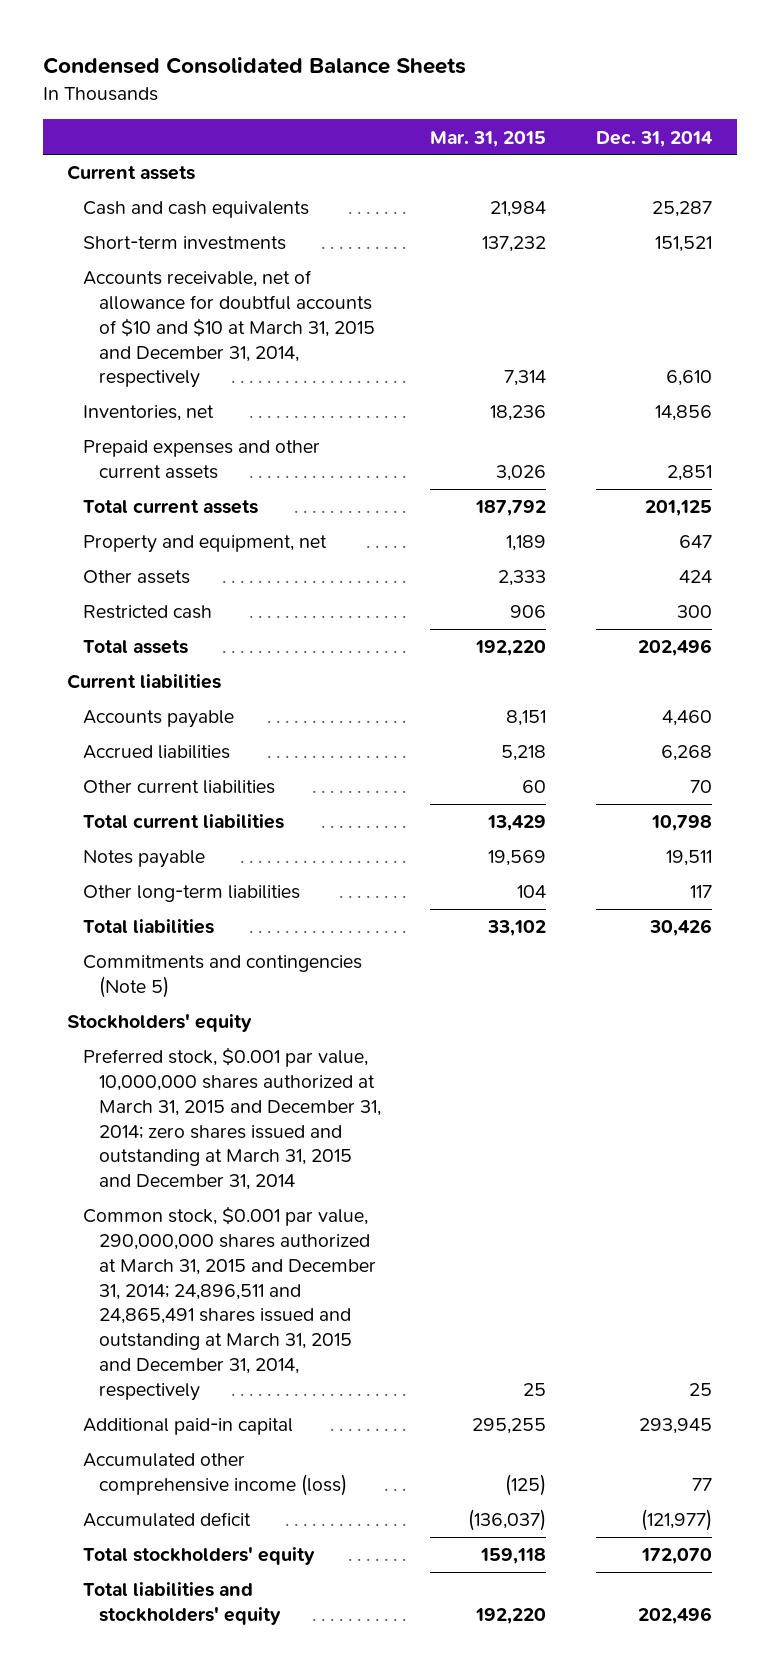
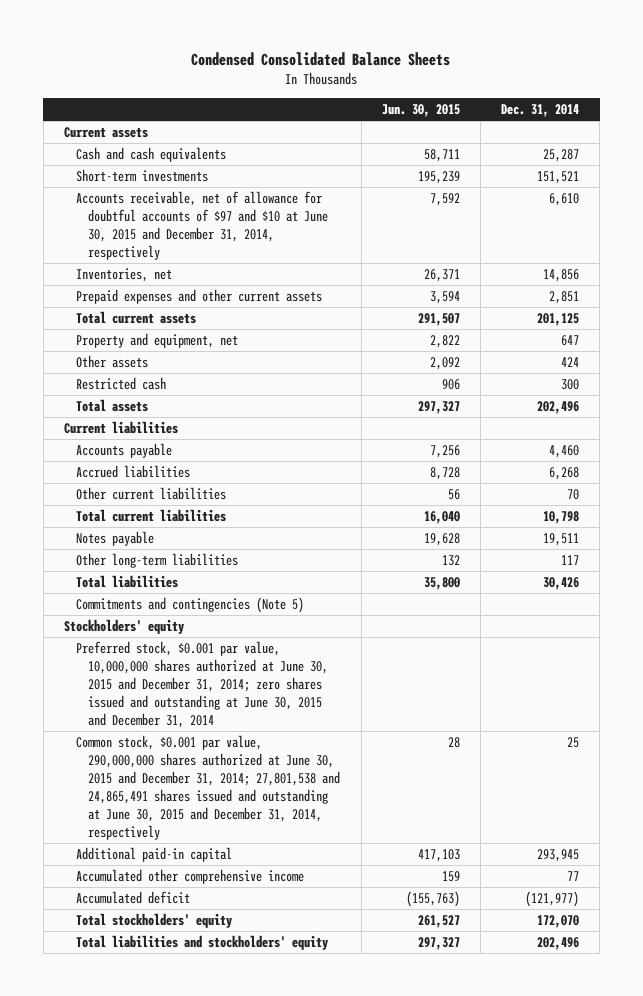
[430,130,547,147] Mar. 31, 2015 -> none
none -> [381,104,460,118] Jun. 30, 2015
[83,270,375,389] Accounts receivable, net of allowance for doubtful accounts of $10 and $10 at March 31, 2015 and December 31, 2014, respectively -> [76,191,329,261] Accounts receivable, net of allowance for doubtful accounts of $97 and $10 at June 30, 2015 and December 31, 2014, respectively
[83,1047,381,1191] Preferred stock, $0.001 par value, 10,000,000 shares authorized at March 31, 2015 and December 31, 2014; zero shares issued and outstanding at March 31, 2015 and December 31, 2014 -> [76,641,329,729] Preferred stock, $0.001 par value, 10,000,000 shares authorized at June 30, 2015 and December 31, 2014; zero shares issued and outstanding at June 30, 2015 and December 31, 2014
[83,1206,376,1401] Common stock, $0.001 par value, 290,000,000 shares authorized at March 31, 2015 and December 31, 2014; 24,896,511 and 24,865,491 shares issued and outstanding at March 31, 2015 and December 31, 2014, respectively -> [76,735,341,841] Common stock, $0.001 par value, 290,000,000 shares authorized at June 30, 2015 and December 31, 2014; 27,801,538 and 24,865,491 shares issued and outstanding at June 30, 2015 and December 31, 2014, respectively
[83,1453,347,1496] Accumulated other comprehensive income (loss) -> [76,869,305,885] Accumulated other comprehensive income

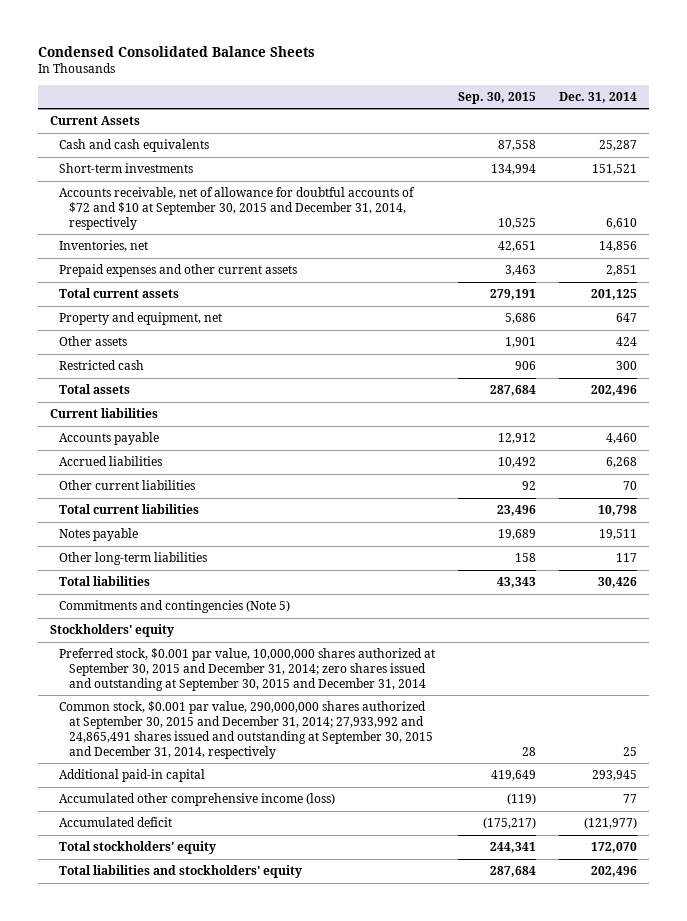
[381,104,460,118] Jun. 30, 2015 -> none
none -> [458,91,537,104] Sep. 30, 2015
[63,127,148,139] Current assets -> [49,116,140,126] Current Assets
[76,191,329,261] Accounts receivable, net of allowance for doubtful accounts of $97 and $10 at June 30, 2015 and December 31, 2014, respectively -> [59,187,416,230] Accounts receivable, net of allowance for doubtful accounts of $72 and $10 at September 30, 2015 and December 31, 2014, respectively
[76,641,329,729] Preferred stock, $0.001 par value, 10,000,000 shares authorized at June 30, 2015 and December 31, 2014; zero shares issued and outstanding at June 30, 2015 and December 31, 2014 -> [59,648,436,691] Preferred stock, $0.001 par value, 10,000,000 shares authorized at September 30, 2015 and December 31, 2014; zero shares issued and outstanding at September 30, 2015 and December 31, 2014
[76,735,341,841] Common stock, $0.001 par value, 290,000,000 shares authorized at June 30, 2015 and December 31, 2014; 27,801,538 and 24,865,491 shares issued and outstanding at June 30, 2015 and December 31, 2014, respectively -> [59,701,433,759] Common stock, $0.001 par value, 290,000,000 shares authorized at September 30, 2015 and December 31, 2014; 27,933,992 and 24,865,491 shares issued and outstanding at September 30, 2015 and December 31, 2014, respectively
[76,869,305,885] Accumulated other comprehensive income -> [59,793,336,807] Accumulated other comprehensive income (loss)

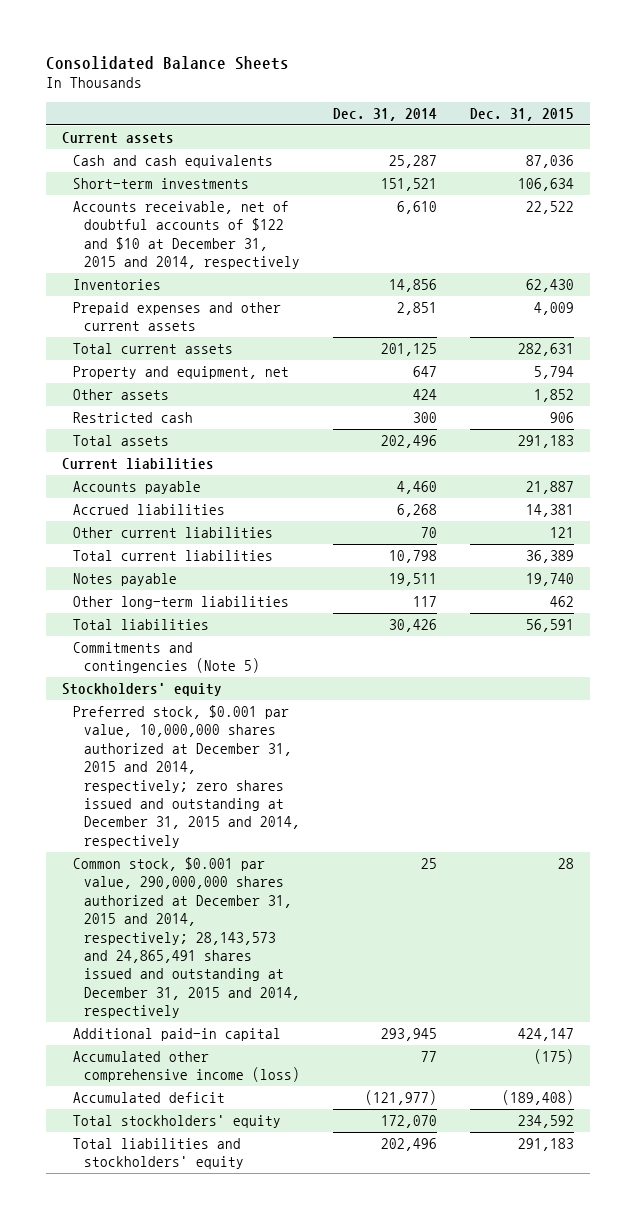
[38,45,316,57] Condensed Consolidated Balance Sheets -> [45,56,289,71] Consolidated Balance Sheets
[458,91,537,104] Sep. 30, 2015 -> none
none -> [469,107,574,121] Dec. 31, 2015
[49,116,140,126] Current Assets -> [62,132,175,145] Current assets
[59,187,416,230] Accounts receivable, net of allowance for doubtful accounts of $72 and $10 at September 30, 2015 and December 31, 2014, respectively -> [73,201,301,270] Accounts receivable, net of doubtful accounts of $122 and $10 at December 31, 2015 and 2014, respectively
[59,240,149,253] Inventories, net -> [73,279,162,291] Inventories
[59,648,436,691] Preferred stock, $0.001 par value, 10,000,000 shares authorized at September 30, 2015 and December 31, 2014; zero shares issued and outstanding at September 30, 2015 and December 31, 2014 -> [73,705,301,848] Preferred stock, $0.001 par value, 10,000,000 shares authorized at December 31, 2015 and 2014, respectively; zero shares issued and outstanding at December 31, 2015 and 2014, respectively
[59,701,433,759] Common stock, $0.001 par value, 290,000,000 shares authorized at September 30, 2015 and December 31, 2014; 27,933,992 and 24,865,491 shares issued and outstanding at September 30, 2015 and December 31, 2014, respectively -> [73,857,301,1019] Common stock, $0.001 par value, 290,000,000 shares authorized at December 31, 2015 and 2014, respectively; 28,143,573 and 24,865,491 shares issued and outstanding at December 31, 2015 and 2014, respectively

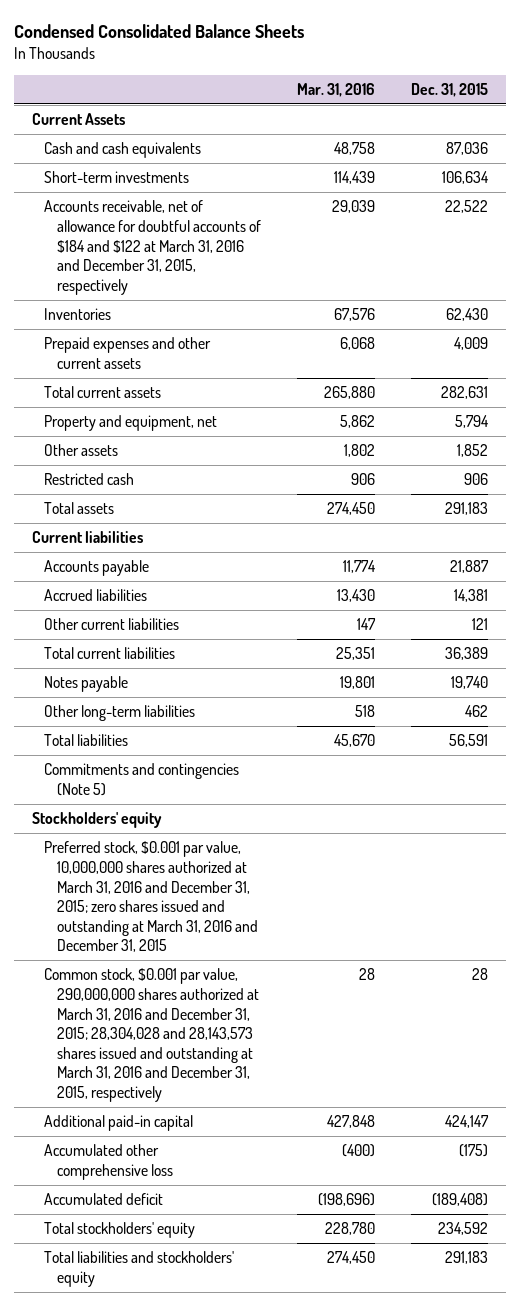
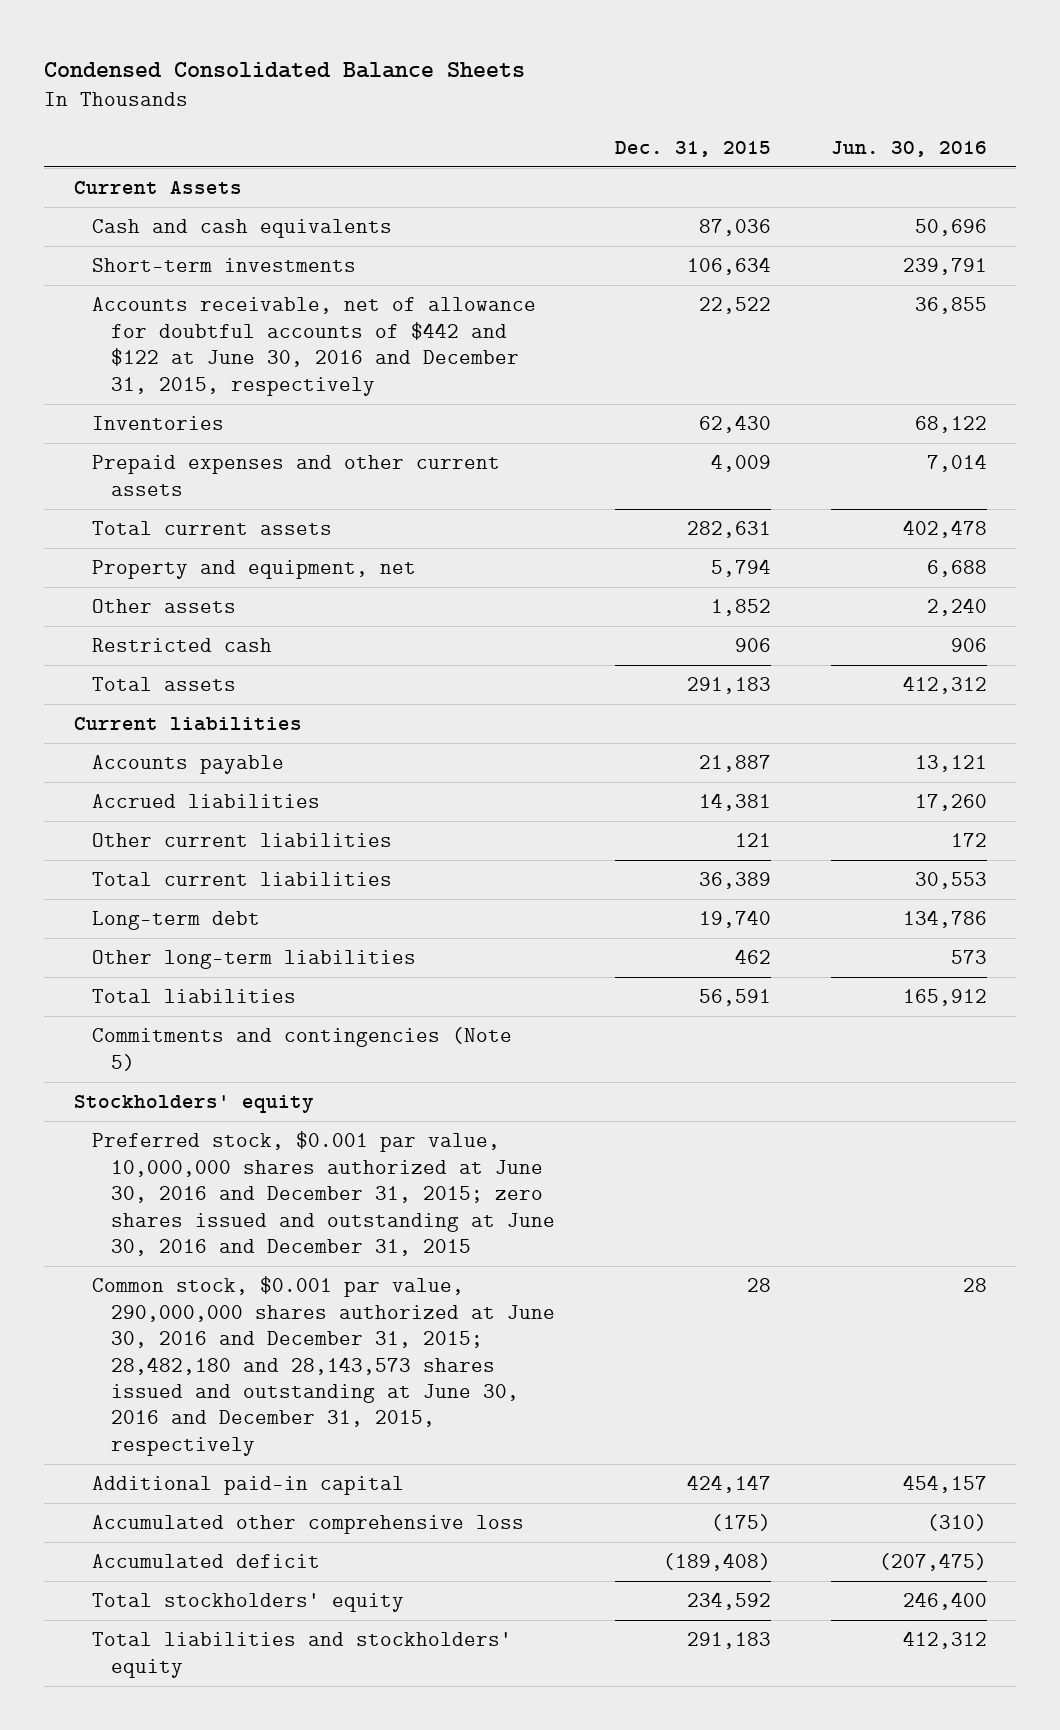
[296,82,375,97] Mar. 31, 2016 -> none
none -> [830,140,987,157] Jun. 30, 2016
[44,200,261,295] Accounts receivable, net of allowance for doubtful accounts of $184 and $122 at March 31, 2016 and December 31, 2015, respectively -> [92,297,537,396] Accounts receivable, net of allowance for doubtful accounts of $442 and $122 at June 30, 2016 and December 31, 2015, respectively
[44,676,129,693] Notes payable -> [92,911,261,931] Long-term debt
[44,841,258,953] Preferred stock, $0.001 par value, 10,000,000 shares authorized at March 31, 2016 and December 31, 2015; zero shares issued and outstanding at March 31, 2016 and December 31, 2015 -> [92,1131,555,1256] Preferred stock, $0.001 par value, 10,000,000 shares authorized at June 30, 2016 and December 31, 2015; zero shares issued and outstanding at June 30, 2016 and December 31, 2015
[44,968,259,1103] Common stock, $0.001 par value, 290,000,000 shares authorized at March 31, 2016 and December 31, 2015; 28,304,028 and 28,143,573 shares issued and outstanding at March 31, 2016 and December 31, 2015, respectively -> [92,1276,555,1456] Common stock, $0.001 par value, 290,000,000 shares authorized at June 30, 2016 and December 31, 2015; 28,482,180 and 28,143,573 shares issued and outstanding at June 30, 2016 and December 31, 2015, respectively

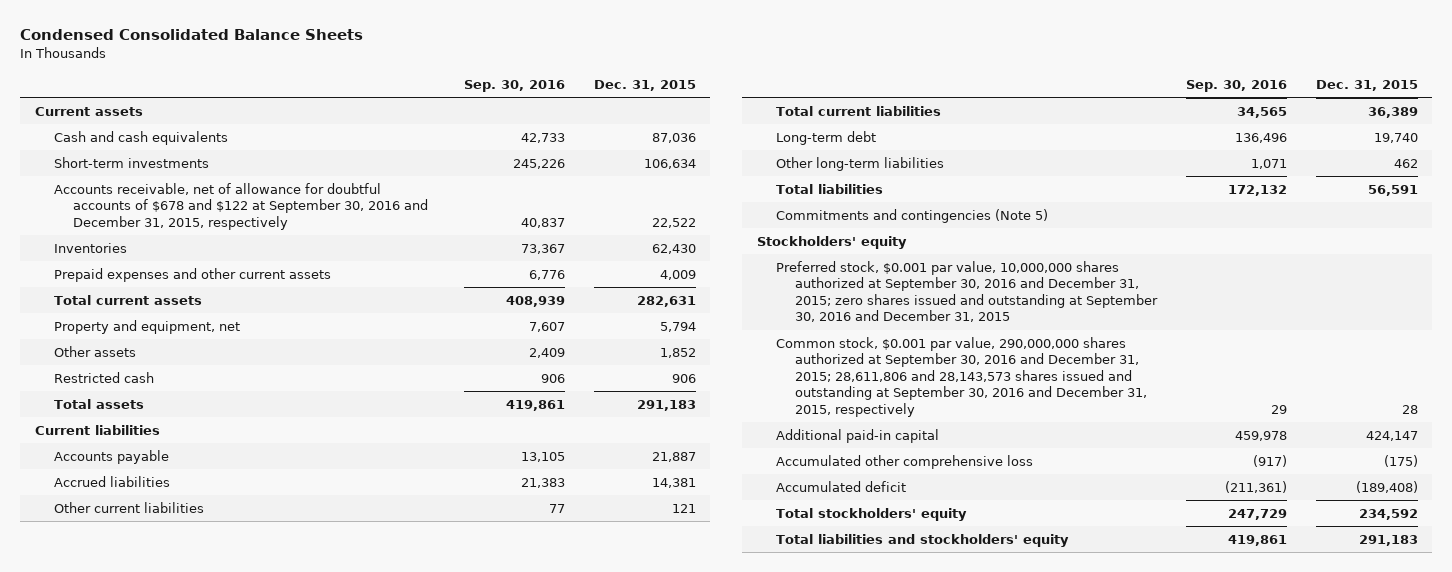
[830,140,987,157] Jun. 30, 2016 -> none
none -> [463,79,565,92] Sep. 30, 2016
[73,181,242,195] Current Assets -> [34,106,143,116] Current assets
[92,297,537,396] Accounts receivable, net of allowance for doubtful accounts of $442 and $122 at June 30, 2016 and December 31, 2015, respectively -> [53,182,428,230] Accounts receivable, net of allowance for doubtful accounts of $678 and $122 at September 30, 2016 and December 31, 2015, respectively
[92,1131,555,1256] Preferred stock, $0.001 par value, 10,000,000 shares authorized at June 30, 2016 and December 31, 2015; zero shares issued and outstanding at June 30, 2016 and December 31, 2015 -> [775,260,1159,323] Preferred stock, $0.001 par value, 10,000,000 shares authorized at September 30, 2016 and December 31, 2015; zero shares issued and outstanding at September 30, 2016 and December 31, 2015
[92,1276,555,1456] Common stock, $0.001 par value, 290,000,000 shares authorized at June 30, 2016 and December 31, 2015; 28,482,180 and 28,143,573 shares issued and outstanding at June 30, 2016 and December 31, 2015, respectively -> [775,336,1148,417] Common stock, $0.001 par value, 290,000,000 shares authorized at September 30, 2016 and December 31, 2015; 28,611,806 and 28,143,573 shares issued and outstanding at September 30, 2016 and December 31, 2015, respectively

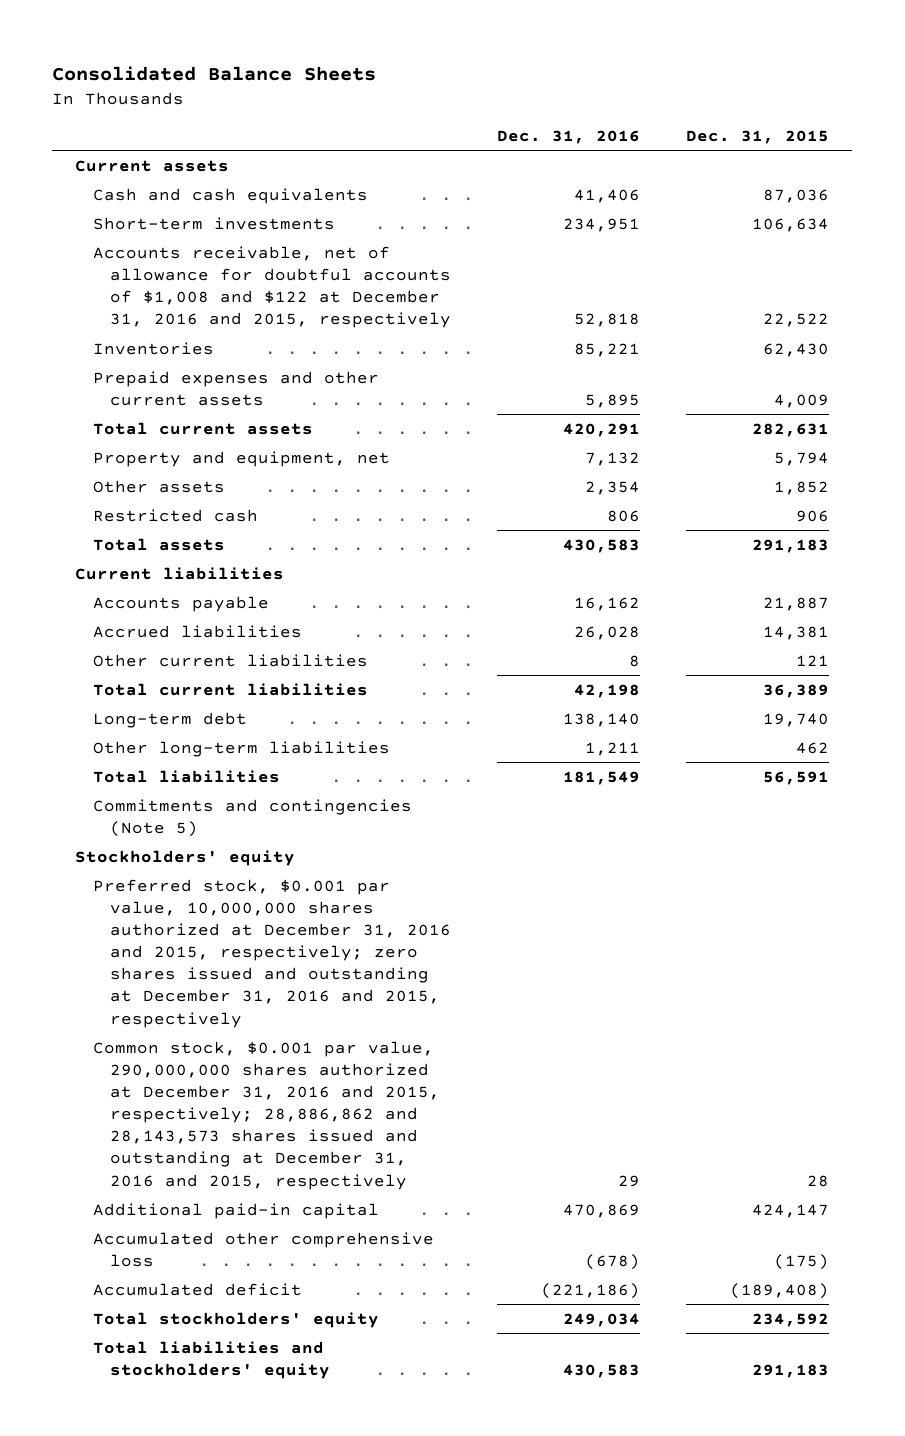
[20,29,364,41] Condensed Consolidated Balance Sheets -> [52,65,377,81] Consolidated Balance Sheets
[463,79,565,92] Sep. 30, 2016 -> none
none -> [497,129,641,144] Dec. 31, 2016
[53,182,428,230] Accounts receivable, net of allowance for doubtful accounts of $678 and $122 at September 30, 2016 and December 31, 2015, respectively -> [92,245,452,329] Accounts receivable, net of allowance for doubtful accounts of $1,008 and $122 at December 31, 2016 and 2015, respectively
[775,260,1159,323] Preferred stock, $0.001 par value, 10,000,000 shares authorized at September 30, 2016 and December 31, 2015; zero shares issued and outstanding at September 30, 2016 and December 31, 2015 -> [92,878,452,1028] Preferred stock, $0.001 par value, 10,000,000 shares authorized at December 31, 2016 and 2015, respectively; zero shares issued and outstanding at December 31, 2016 and 2015, respectively
[775,336,1148,417] Common stock, $0.001 par value, 290,000,000 shares authorized at September 30, 2016 and December 31, 2015; 28,611,806 and 28,143,573 shares issued and outstanding at September 30, 2016 and December 31, 2015, respectively -> [92,1040,441,1190] Common stock, $0.001 par value, 290,000,000 shares authorized at December 31, 2016 and 2015, respectively; 28,886,862 and 28,143,573 shares issued and outstanding at December 31, 2016 and 2015, respectively

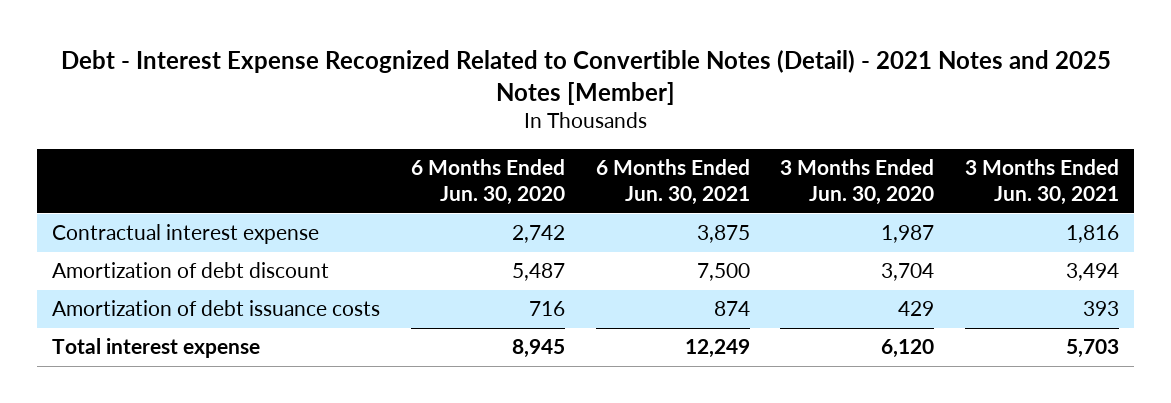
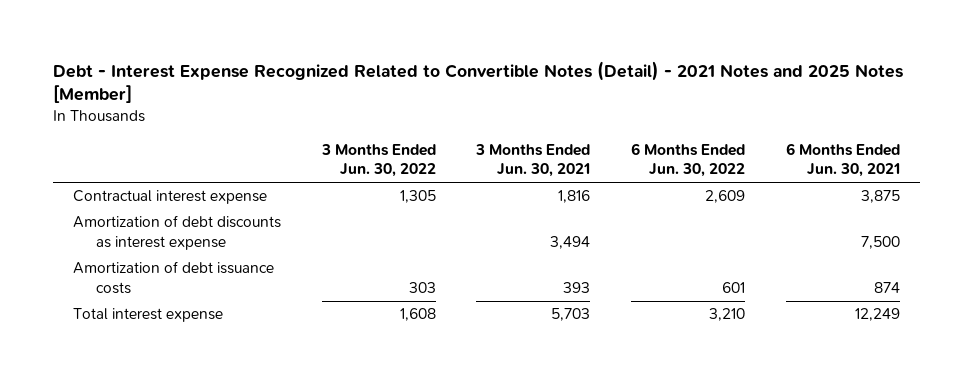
[410,158,565,206] 6 Months Ended Jun. 30, 2020 -> none
[780,158,935,206] 3 Months Ended Jun. 30, 2020 -> none
none -> [320,143,436,178] 3 Months Ended Jun. 30, 2022
none -> [631,142,746,178] 6 Months Ended Jun. 30, 2022
[52,262,330,279] Amortization of debt discount -> [72,215,281,250] Amortization of debt discounts as interest expense

